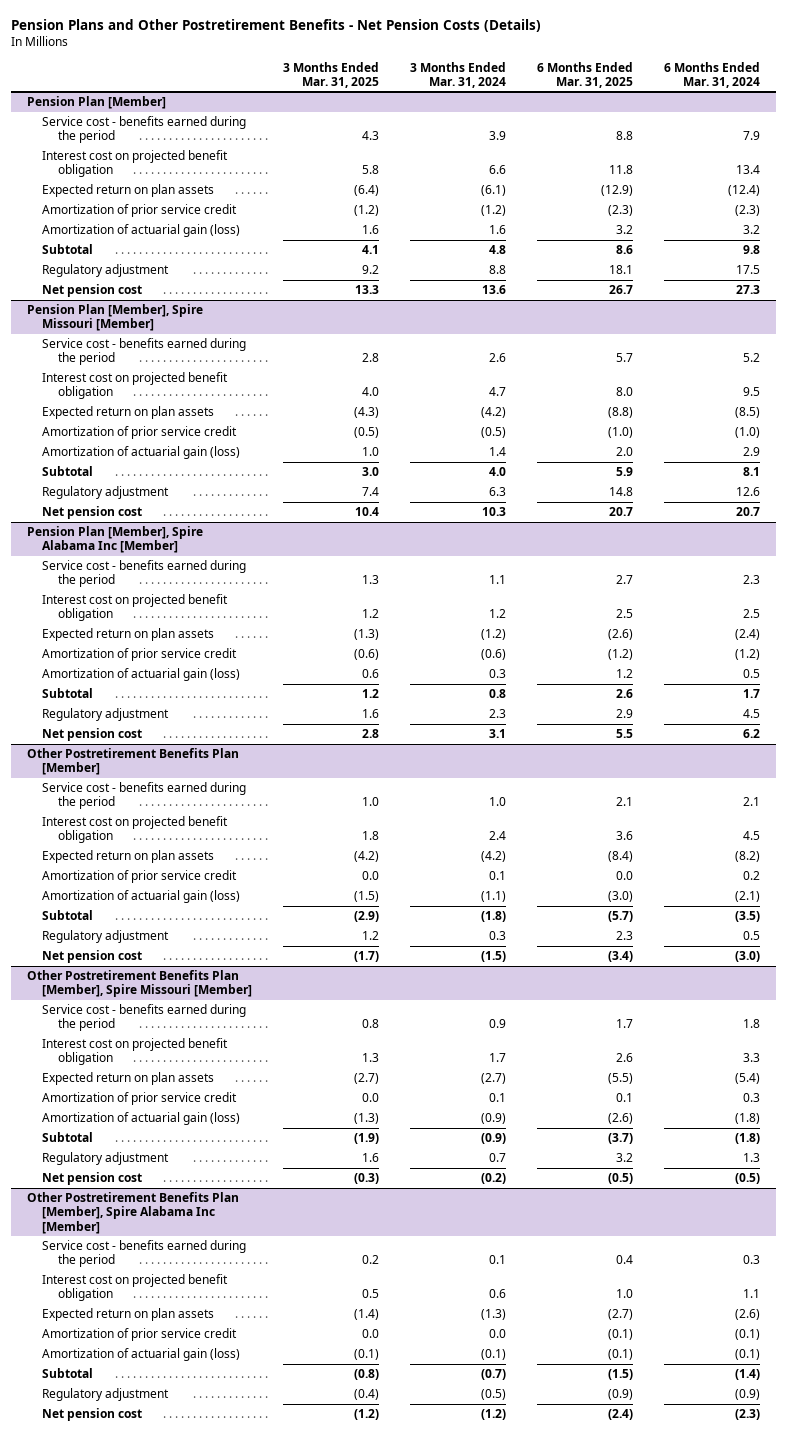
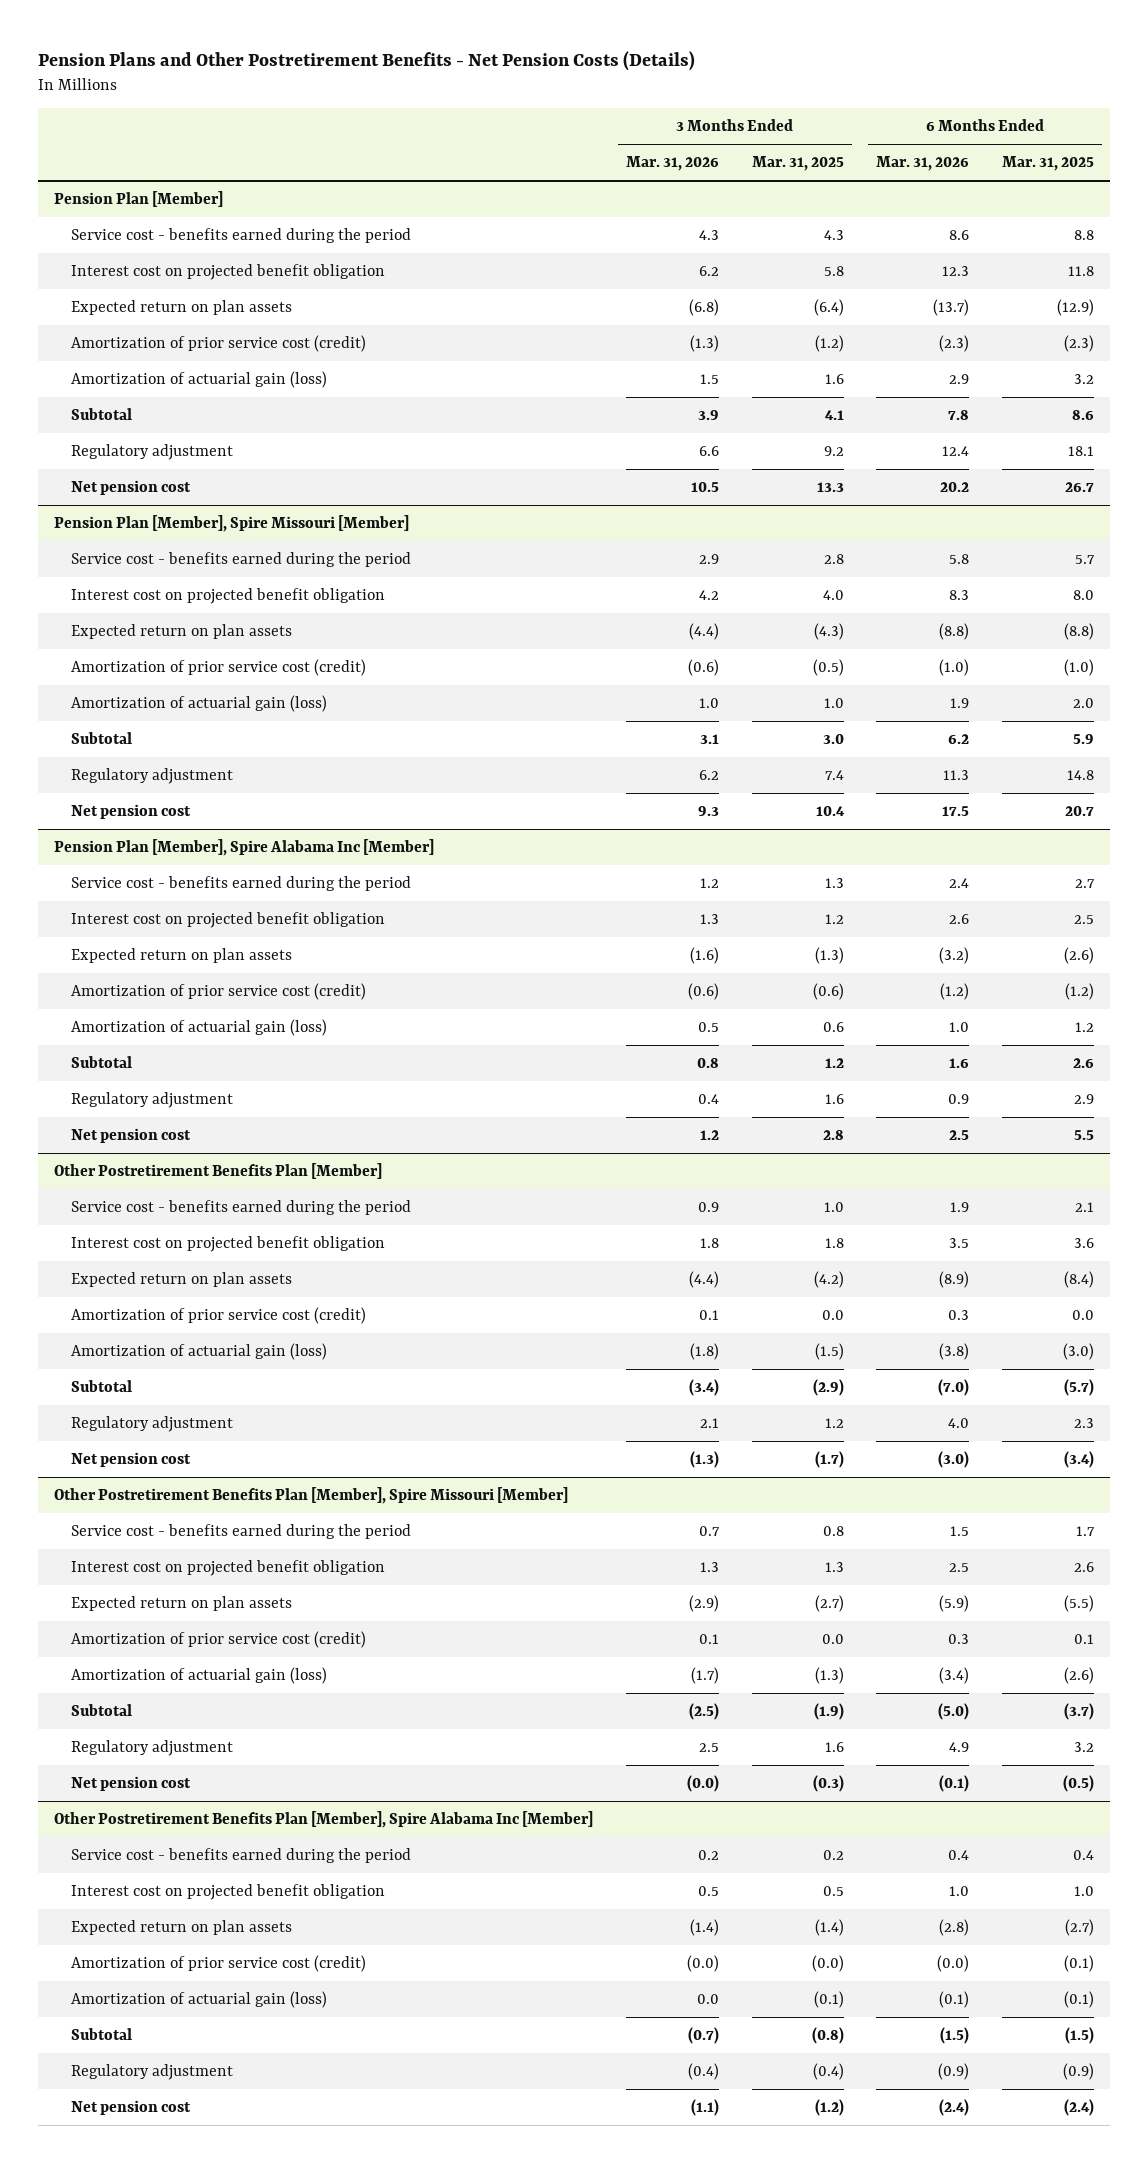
[410,61,507,89] 3 Months Ended Mar. 31, 2024 -> none
[664,61,761,89] 6 Months Ended Mar. 31, 2024 -> none
none -> [625,156,719,172] Mar. 31, 2026
none -> [876,156,970,172] Mar. 31, 2026
[42,204,238,218] Amortization of prior service credit -> [71,335,367,353] Amortization of prior service cost (credit)
[42,426,238,440] Amortization of prior service credit -> [71,659,367,677] Amortization of prior service cost (credit)
[42,648,238,662] Amortization of prior service credit -> [71,983,367,1001] Amortization of prior service cost (credit)
[42,870,238,884] Amortization of prior service credit -> [71,1307,367,1325] Amortization of prior service cost (credit)
[42,1092,238,1106] Amortization of prior service credit -> [71,1631,367,1649] Amortization of prior service cost (credit)
[42,1328,238,1342] Amortization of prior service credit -> [71,1955,367,1973] Amortization of prior service cost (credit)
[362,1329,380,1339] 0.0 -> [811,1955,844,1973] (0.0)

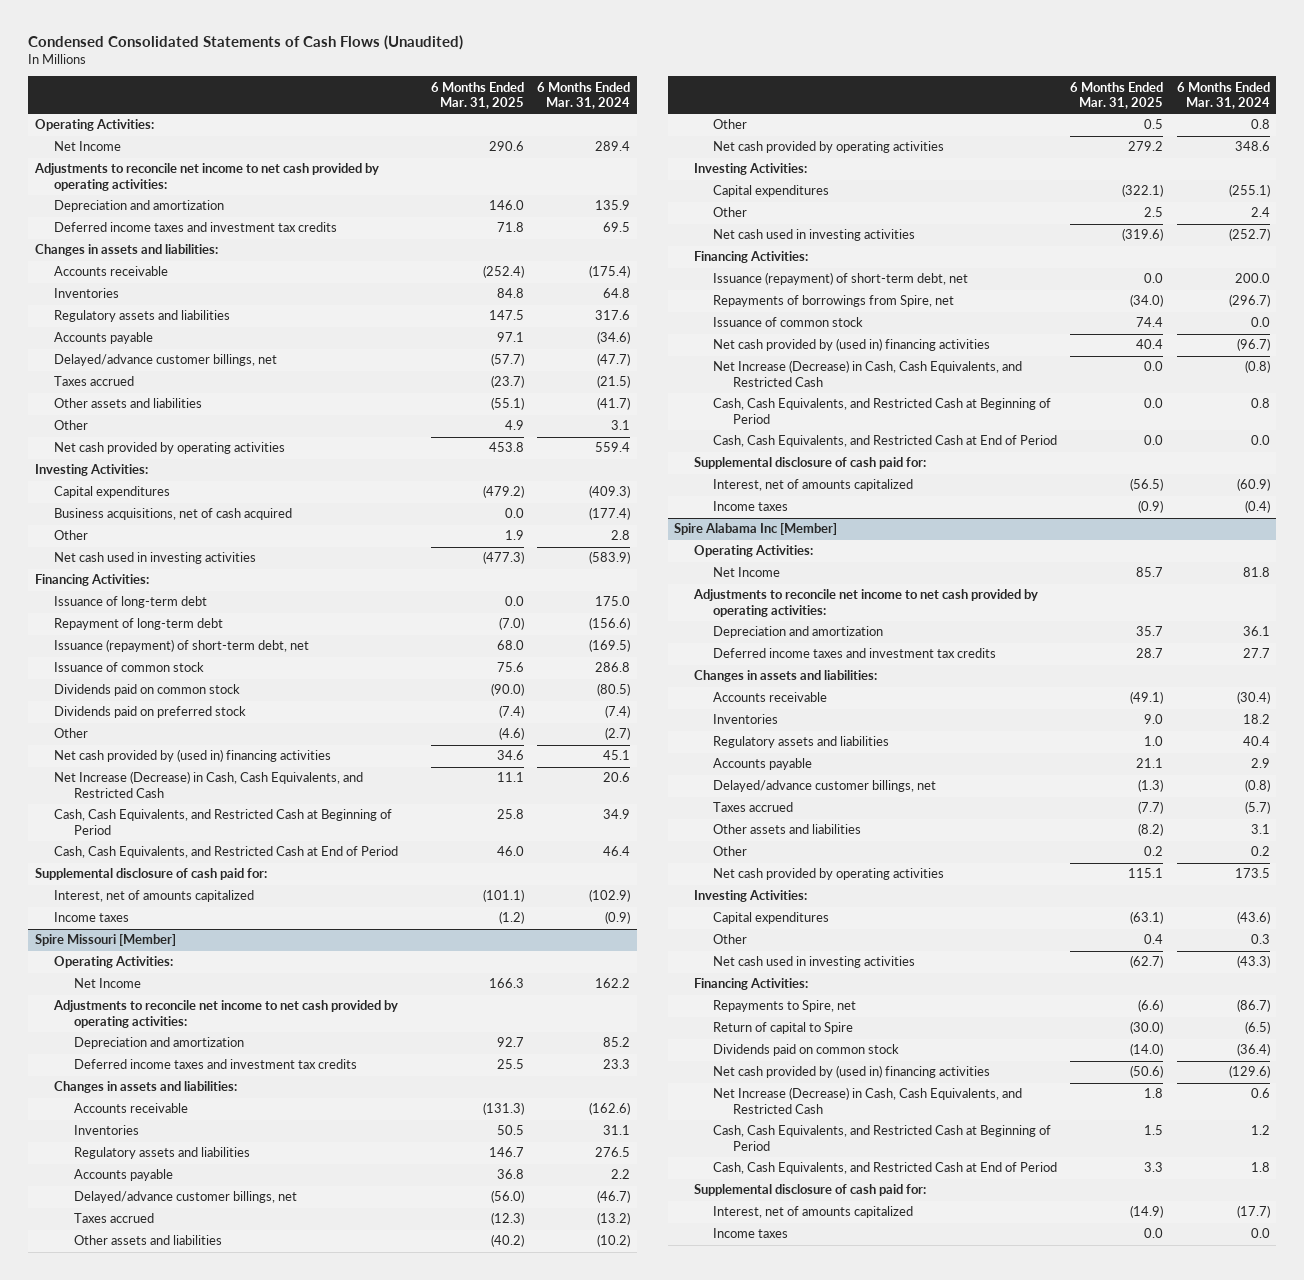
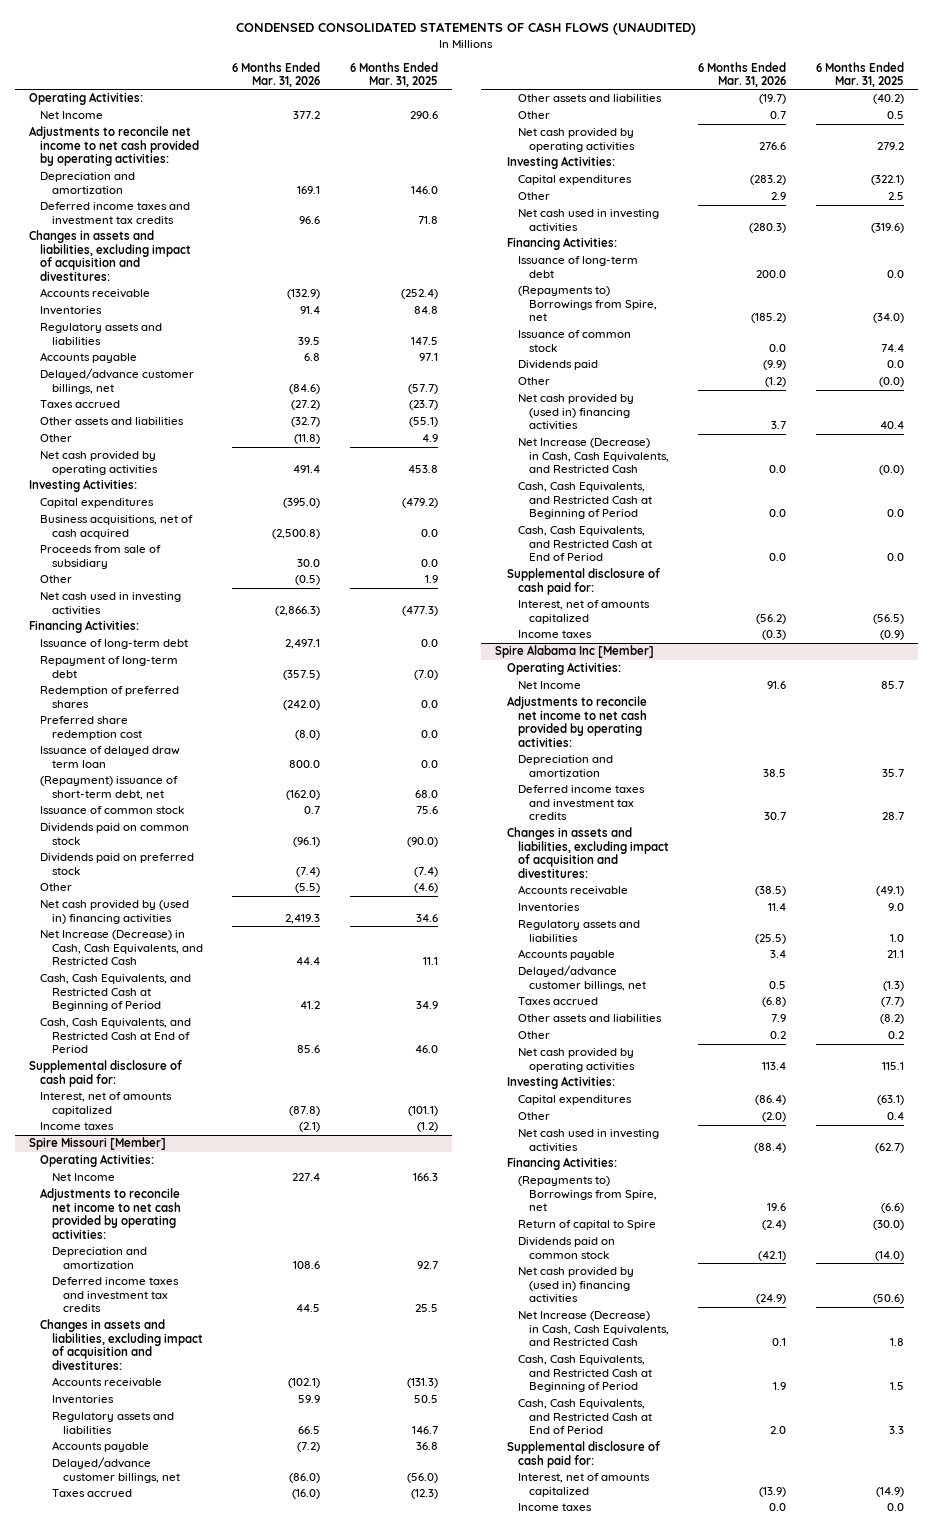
[28,35,464,51] Condensed Consolidated Statements of Cash Flows (Unaudited) -> [236,22,697,36] CONDENSED CONSOLIDATED STATEMENTS OF CASH FLOWS (UNAUDITED)
[537,81,631,110] 6 Months Ended Mar. 31, 2024 -> none
none -> [232,61,321,88] 6 Months Ended Mar. 31, 2026
[34,244,218,257] Changes in assets and liabilities: -> [29,230,192,281] Changes in assets and liabilities, excluding impact of acquisition and divestitures:
none -> [40,545,162,569] Proceeds from sale of subsidiary
none -> [40,686,180,708] Redemption of preferred shares
none -> [40,716,142,740] Preferred share redemption cost
none -> [40,746,181,768] Issuance of delayed draw term loan
[54,639,310,653] Issuance (repayment) of short-term debt, net -> [40,776,179,800] (Repayment) issuance of short-term debt, net
[496,809,524,820] 25.8 -> [415,1001,438,1010] 34.9
[54,1081,238,1094] Changes in assets and liabilities: -> [40,1319,203,1370] Changes in assets and liabilities, excluding impact of acquisition and divestitures:
[713,272,969,286] Issuance (repayment) of short-term debt, net -> [517,256,638,278] Issuance of long-term debt
[713,295,955,308] Repayments of borrowings from Spire, net -> [517,286,657,322] (Repayments to) Borrowings from Spire, net
none -> [517,360,598,371] Dividends paid
none -> [517,377,550,386] Other
[1144,361,1164,372] 0.0 -> [878,465,904,476] (0.0)
[693,670,877,683] Changes in assets and liabilities: -> [506,827,669,878] Changes in assets and liabilities, excluding impact of acquisition and divestitures:
[713,1000,857,1013] Repayments to Spire, net -> [517,1176,657,1212] (Repayments to) Borrowings from Spire, net

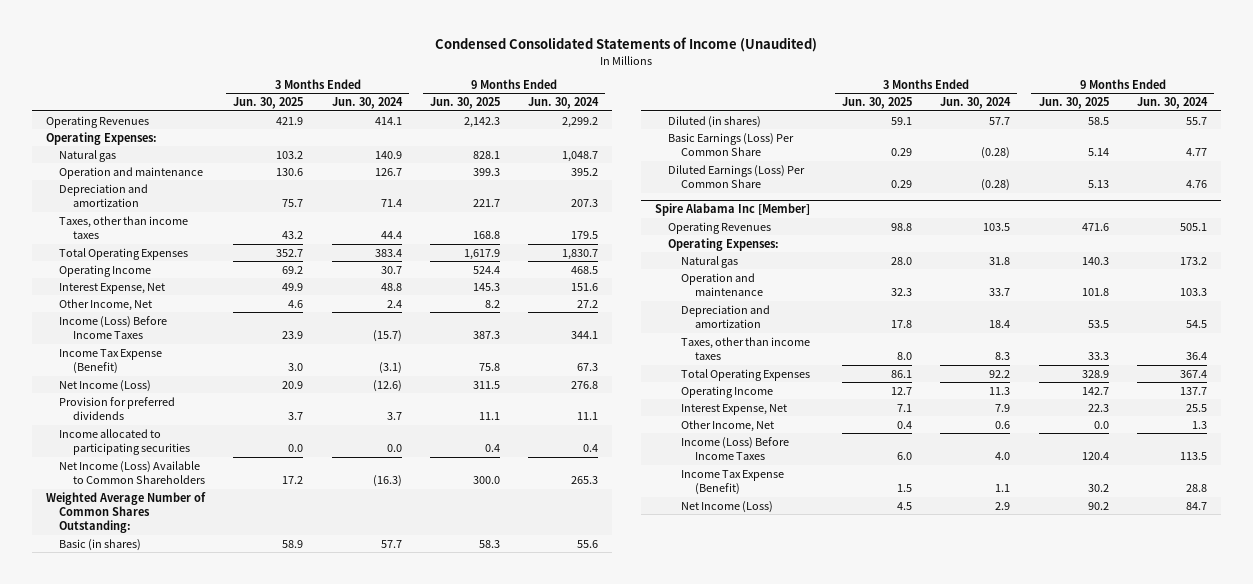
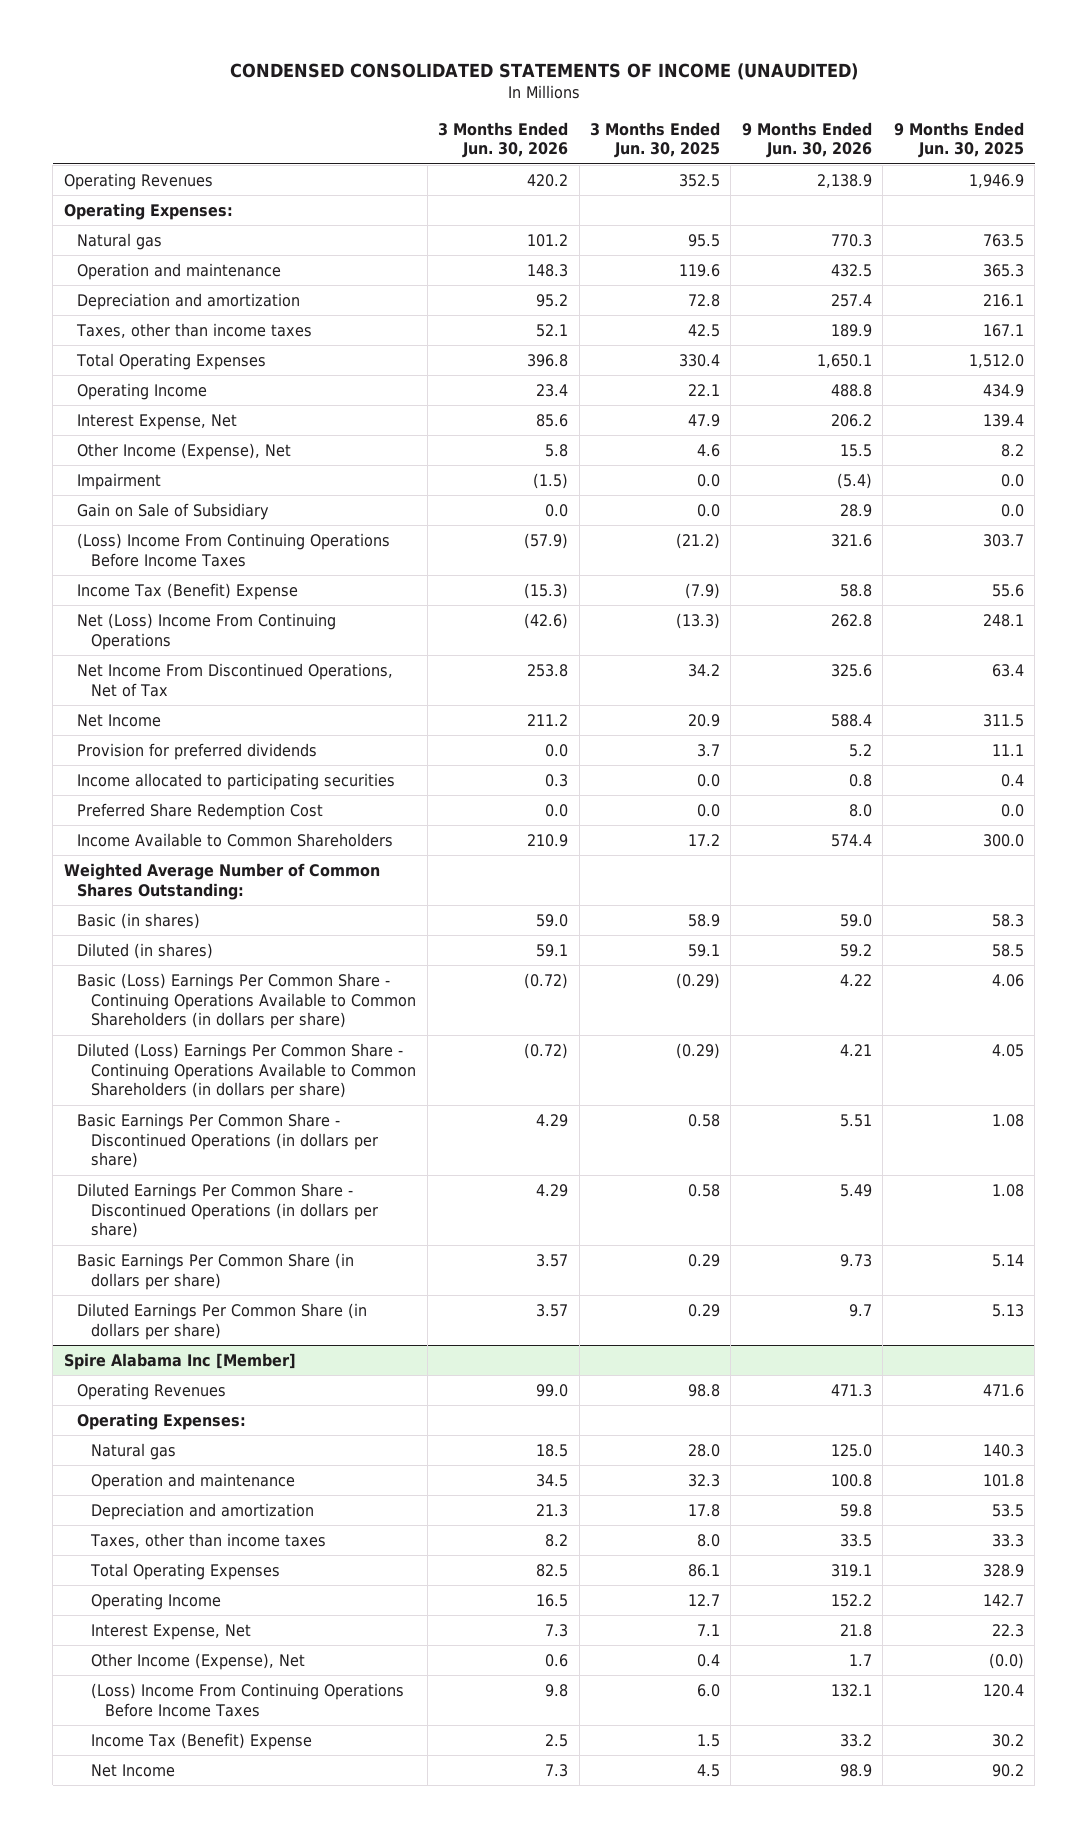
[435,37,818,53] Condensed Consolidated Statements of Income (Unaudited) -> [229,62,858,80] CONDENSED CONSOLIDATED STATEMENTS OF INCOME (UNAUDITED)
[331,97,403,110] Jun. 30, 2024 -> none
[528,97,600,110] Jun. 30, 2024 -> none
none -> [438,121,569,159] 3 Months Ended Jun. 30, 2026
none -> [741,121,872,159] 9 Months Ended Jun. 30, 2026
[276,116,304,125] 421.9 -> [679,173,721,187] 352.5
[464,116,501,128] 2,142.3 -> [968,173,1024,188] 1,946.9
[276,150,304,159] 103.2 -> [688,233,721,247] 95.5
[473,150,501,159] 828.1 -> [982,233,1024,247] 763.5
[276,167,304,176] 130.6 -> [679,263,721,277] 119.6
[473,167,501,176] 399.3 -> [982,263,1024,277] 365.3
[282,199,304,208] 75.7 -> [688,293,721,307] 72.8
[473,199,501,208] 221.7 -> [982,293,1024,307] 216.1
[282,231,304,240] 43.2 -> [688,323,721,337] 42.5
[473,231,501,240] 168.8 -> [982,323,1024,337] 167.1
[276,248,304,257] 352.7 -> [679,353,721,367] 330.4
[464,248,501,260] 1,617.9 -> [968,353,1024,368] 1,512.0
[282,265,304,274] 69.2 -> [688,383,721,396] 22.1
[473,265,501,274] 524.4 -> [982,383,1024,397] 434.9
[282,282,304,291] 49.9 -> [688,413,721,427] 47.9
[473,282,501,291] 145.3 -> [982,413,1024,427] 139.4
[59,298,153,311] Other Income, Net -> [77,442,292,460] Other Income (Expense), Net
none -> [77,472,162,490] Impairment
none -> [77,502,270,520] Gain on Sale of Subsidiary
[59,315,168,340] Income (Loss) Before Income Taxes -> [77,532,391,567] (Loss) Income From Continuing Operations Before Income Taxes
[282,331,304,340] 23.9 -> [676,532,721,549] (21.2)
[473,331,501,340] 387.3 -> [982,533,1024,547] 303.7
[59,348,163,375] Income Tax Expense (Benefit) -> [77,582,299,600] Income Tax (Benefit) Expense
[288,363,304,372] 3.0 -> [685,582,721,599] (7.9)
[479,363,501,372] 75.8 -> [991,583,1024,597] 55.6
none -> [77,612,337,650] Net (Loss) Income From Continuing Operations
none -> [77,662,394,697] Net Income From Discontinued Operations, Net of Tax
[59,379,152,392] Net Income (Loss) -> [77,713,162,727] Net Income
none -> [77,802,324,820] Preferred Share Redemption Cost
[59,460,205,485] Net Income (Loss) Available to Common Shareholders -> [77,832,394,847] Income Available to Common Shareholders
none -> [77,972,417,1030] Basic (Loss) Earnings Per Common Share - Continuing Operations Available to Common Shareholders (in dollars per share)
none -> [77,1042,417,1100] Diluted (Loss) Earnings Per Common Share - Continuing Operations Available to Common Shareholders (in dollars per share)
none -> [77,1112,379,1169] Basic Earnings Per Common Share - Discontinued Operations (in dollars per share)
none -> [77,1182,379,1239] Diluted Earnings Per Common Share - Discontinued Operations (in dollars per share)
[667,132,794,157] Basic Earnings (Loss) Per Common Share -> [77,1252,355,1290] Basic Earnings Per Common Share (in dollars per share)
[667,164,805,189] Diluted Earnings (Loss) Per Common Share -> [77,1302,368,1340] Diluted Earnings Per Common Share (in dollars per share)
[681,419,775,432] Other Income, Net -> [91,1652,306,1670] Other Income (Expense), Net
[1093,420,1109,429] 0.0 -> [988,1652,1024,1669] (0.0)
[681,436,790,461] Income (Loss) Before Income Taxes -> [91,1682,405,1717] (Loss) Income From Continuing Operations Before Income Taxes
[681,469,785,496] Income Tax Expense (Benefit) -> [91,1732,313,1750] Income Tax (Benefit) Expense
[681,500,774,513] Net Income (Loss) -> [91,1763,176,1777] Net Income

